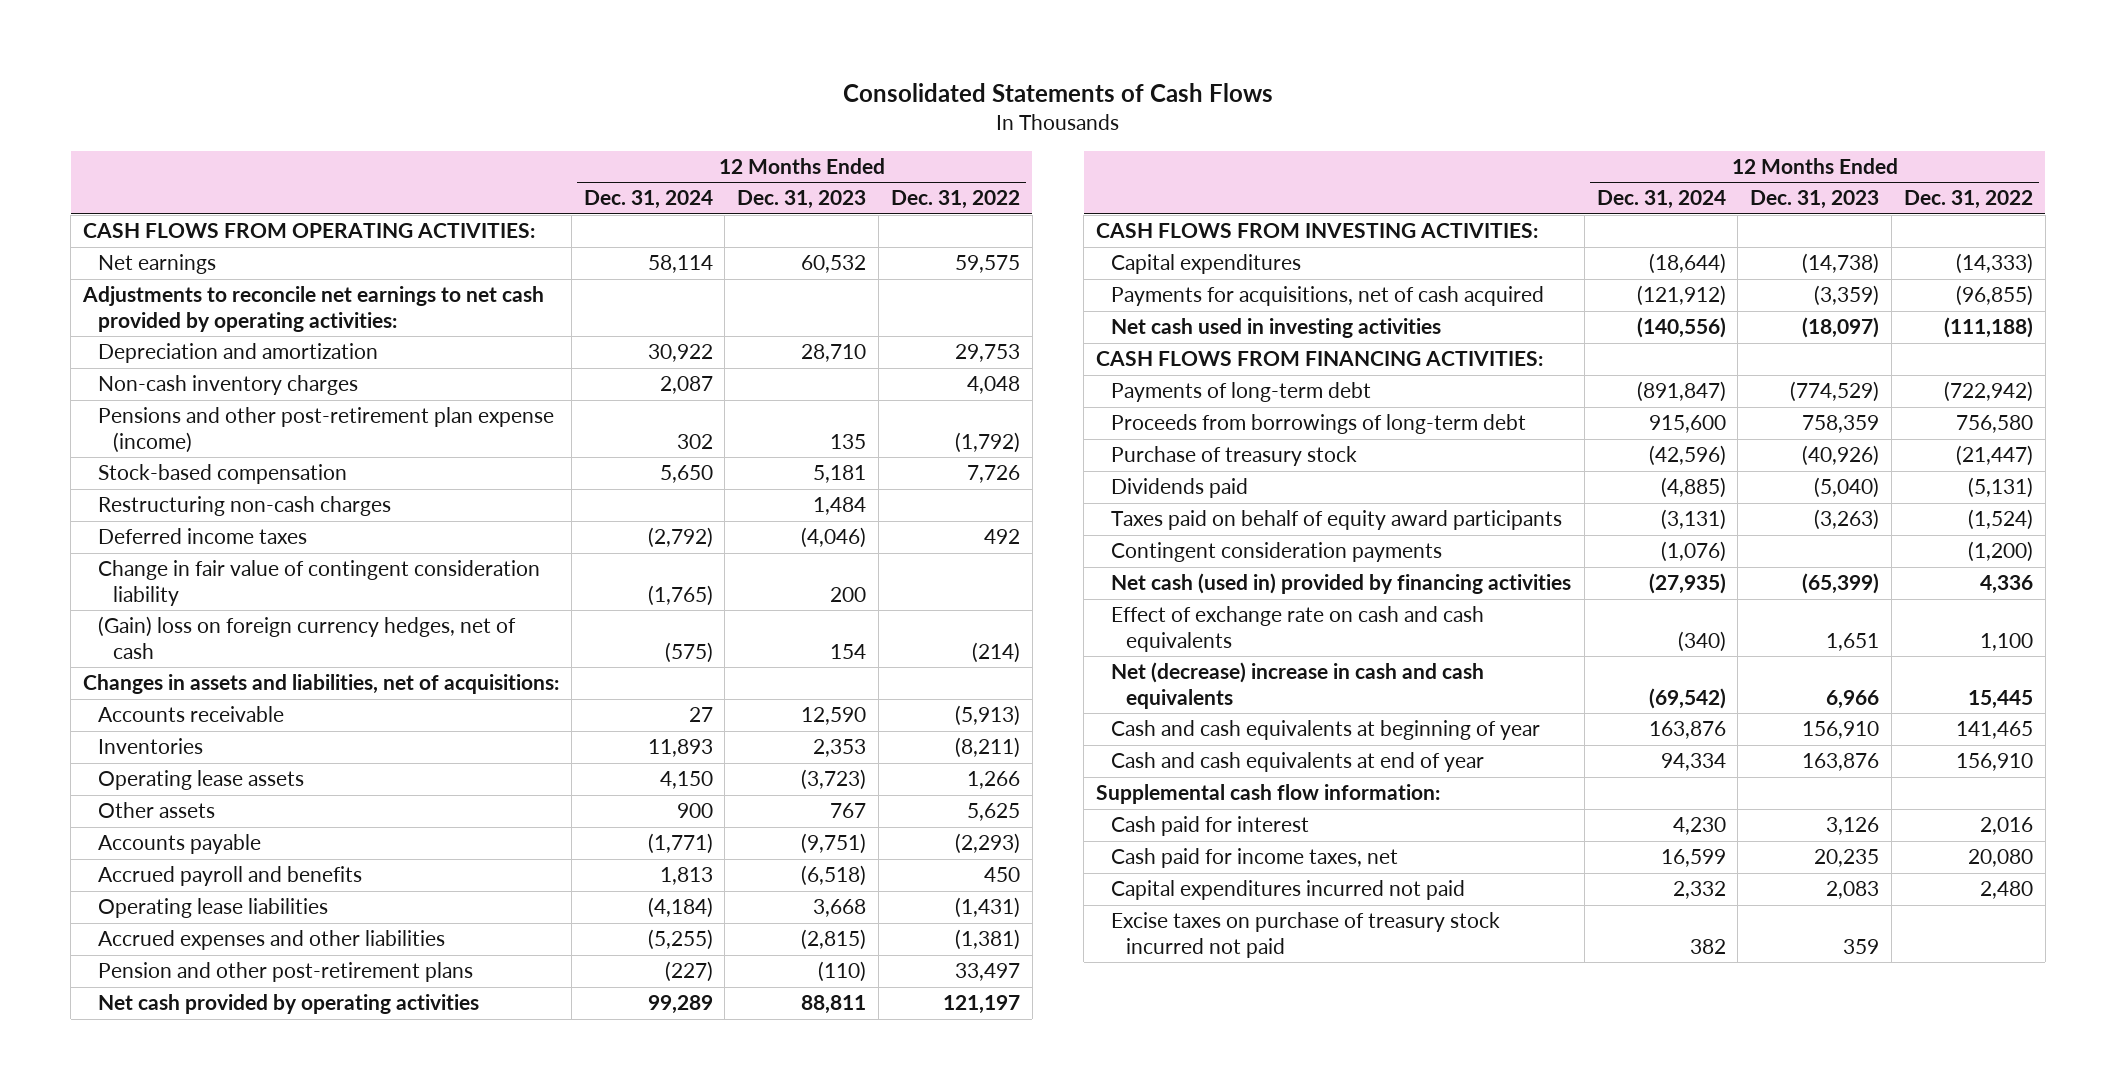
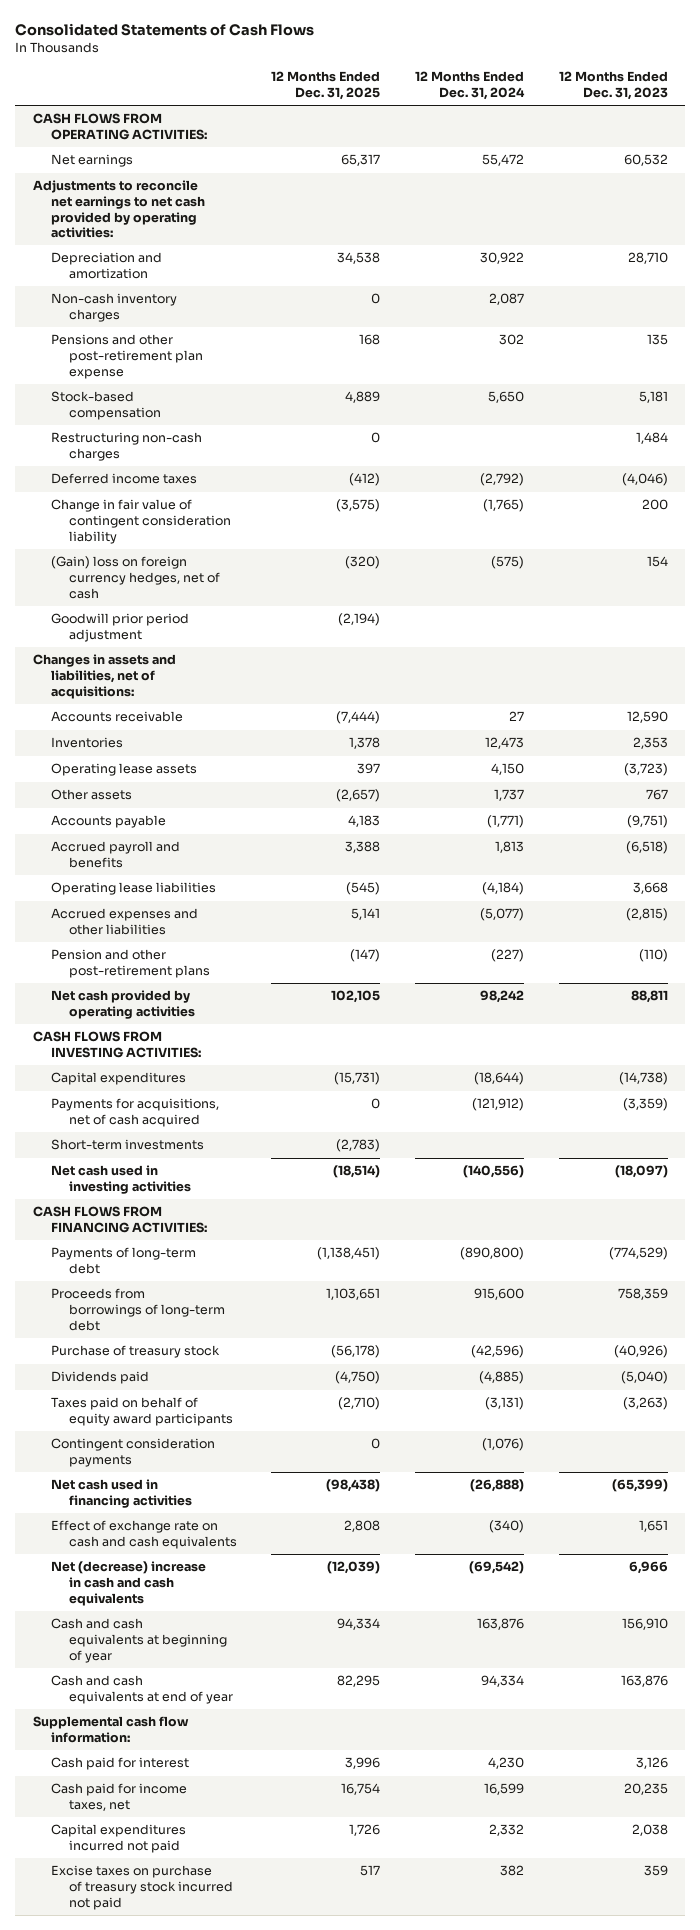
[890,190,1020,210] Dec. 31, 2022 -> none
none -> [271,71,381,101] 12 Months Ended Dec. 31, 2025
[647,255,713,274] 58,114 -> [481,154,524,167] 55,472
[97,407,554,453] Pensions and other post-retirement plan expense (income) -> [50,334,203,379] Pensions and other post-retirement plan expense
none -> [50,613,189,642] Goodwill prior period adjustment
[647,739,713,758] 11,893 -> [484,737,524,750] 12,473
[676,803,713,819] 900 -> [493,789,524,802] 1,737
[647,929,713,951] (5,255) -> [479,908,524,922] (5,077)
[647,995,713,1015] 99,289 -> [479,990,524,1004] 98,242
none -> [50,1139,204,1151] Short-term investments
[1636,381,1726,403] (891,847) -> [459,1247,524,1261] (890,800)
[1110,573,1571,595] Net cash (used in) provided by financing activities -> [50,1479,192,1508] Net cash used in financing activities
[1648,573,1726,595] (27,935) -> [469,1479,524,1493] (26,888)
[1826,881,1880,900] 2,083 -> [631,1824,668,1837] 2,038

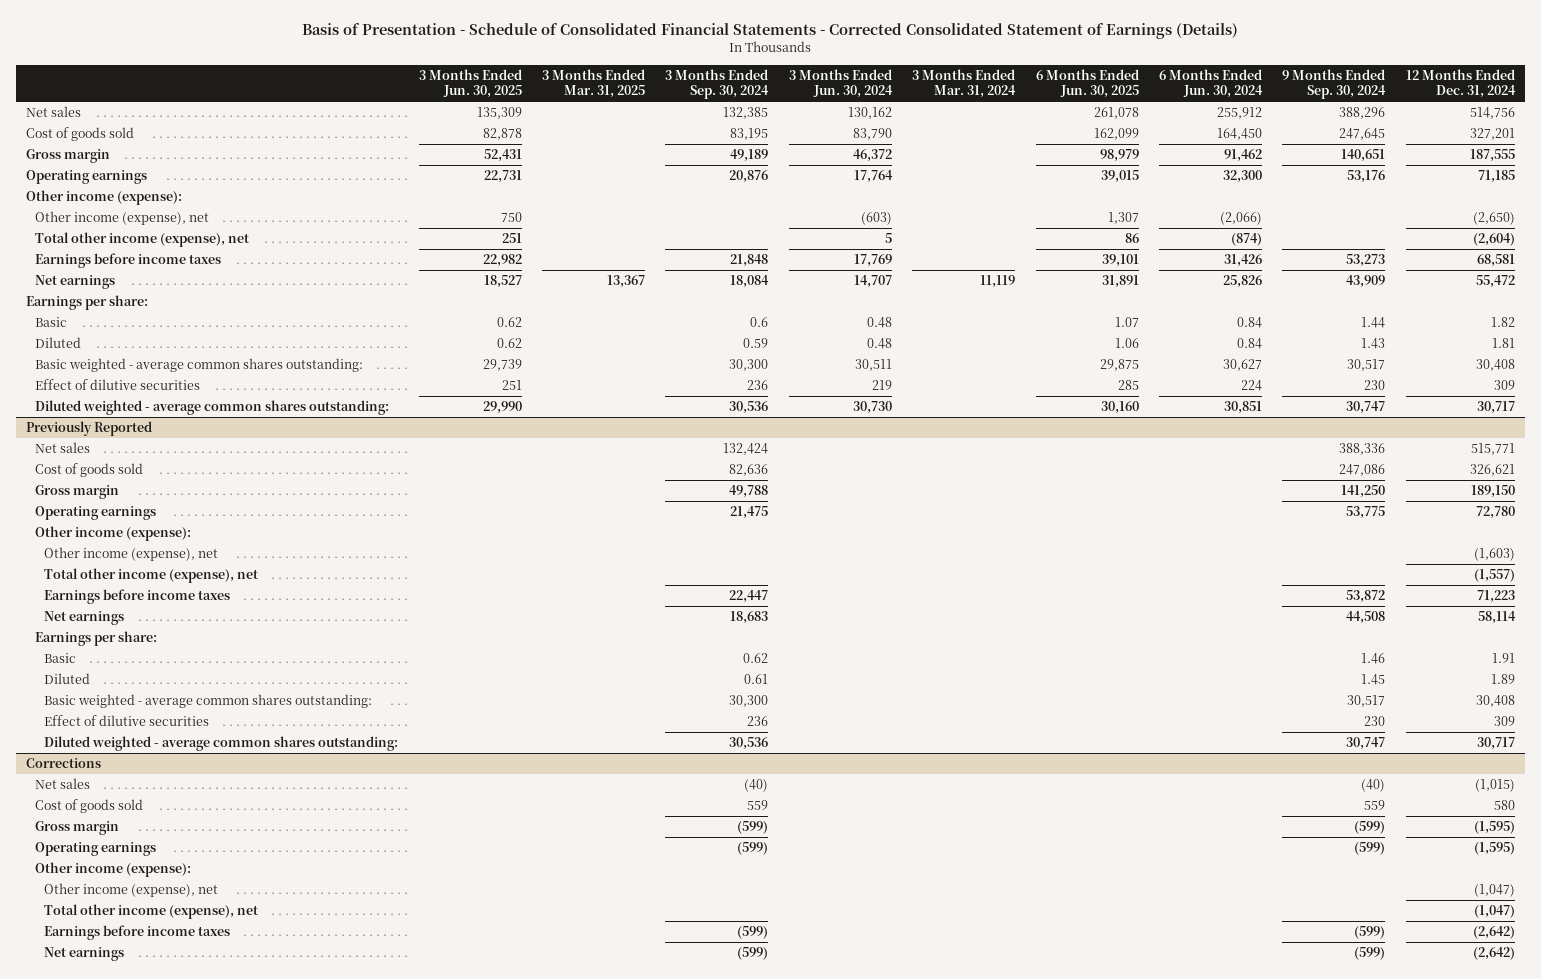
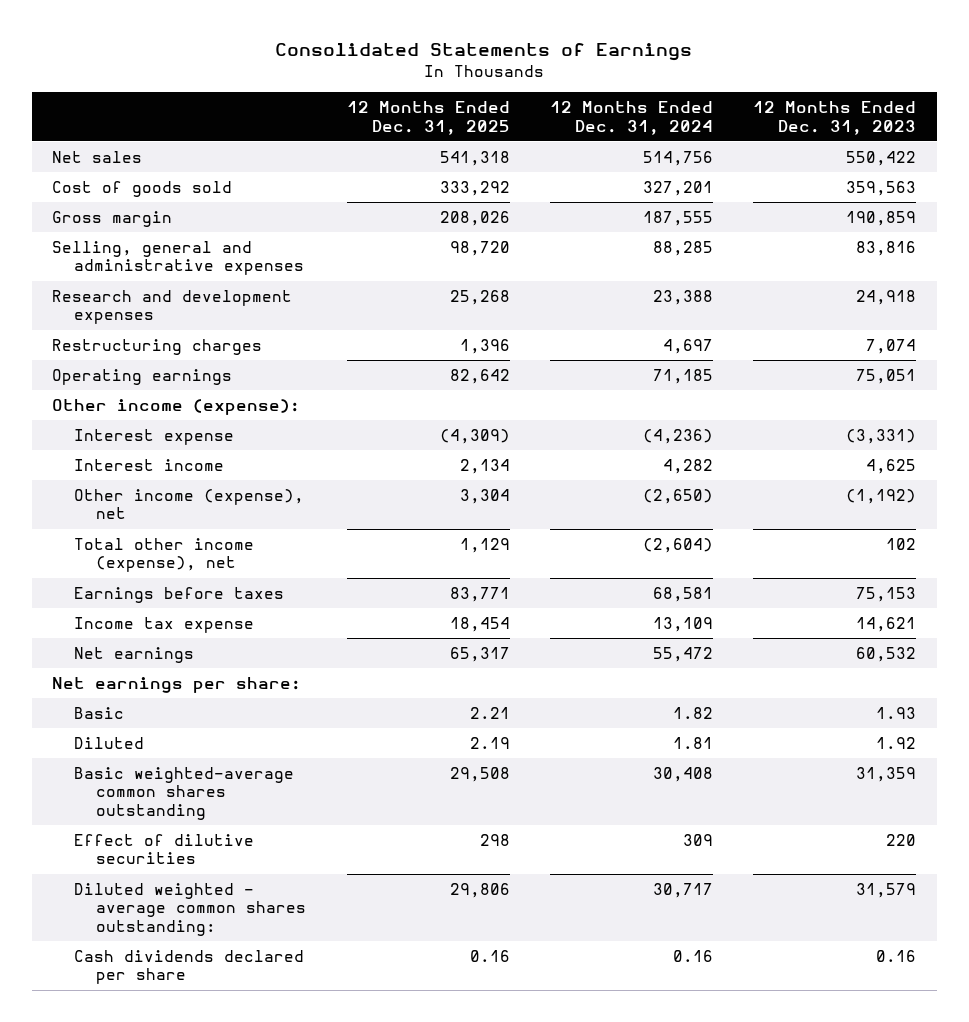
[302,23,1239,40] Basis of Presentation - Schedule of Consolidated Financial Statements - Corrected Consolidated Statement of Earnings (Details) -> [275,43,693,62] Consolidated Statements of Earnings
[418,68,522,99] 3 Months Ended Jun. 30, 2025 -> none
[542,68,646,99] 3 Months Ended Mar. 31, 2025 -> none
[665,68,770,100] 3 Months Ended Sep. 30, 2024 -> none
[788,68,893,99] 3 Months Ended Jun. 30, 2024 -> none
[912,68,1017,99] 3 Months Ended Mar. 31, 2024 -> none
[1035,68,1139,99] 6 Months Ended Jun. 30, 2025 -> none
[1158,68,1263,99] 6 Months Ended Jun. 30, 2024 -> none
[1282,68,1387,100] 9 Months Ended Sep. 30, 2024 -> none
none -> [346,101,510,135] 12 Months Ended Dec. 31, 2025
none -> [753,101,917,135] 12 Months Ended Dec. 31, 2023
none -> [52,240,305,276] Selling, general and administrative expenses
none -> [52,289,293,325] Research and development expenses
none -> [52,338,263,355] Restructuring charges
none -> [74,428,235,445] Interest expense
none -> [74,458,225,471] Interest income
[35,252,222,268] Earnings before income taxes -> [74,586,285,603] Earnings before taxes
none -> [74,616,255,633] Income tax expense
[26,294,149,310] Earnings per share: -> [52,676,302,693] Net earnings per share:
[35,378,201,390] Effect of dilutive securities -> none
[35,399,390,415] Diluted weighted - average common shares outstanding: -> none
[26,420,153,436] Previously Reported -> none
[35,441,91,453] Net sales -> none
[35,462,144,477] Cost of goods sold -> none
[35,484,120,499] Gross margin -> none
[35,505,157,520] Operating earnings -> none
[35,525,192,541] Other income (expense): -> none
[44,546,219,561] Other income (expense), net -> none
[44,567,259,583] Total other income (expense), net -> none
[44,588,231,604] Earnings before income taxes -> none
[44,610,125,625] Net earnings -> none
[35,630,158,646] Earnings per share: -> none
[44,652,77,663] Basic -> none
[44,672,91,684] Diluted -> none
[44,693,373,708] Basic weighted - average common shares outstanding: -> none
[35,357,364,372] Basic weighted - average common shares outstanding: -> [74,766,295,820] Basic weighted-average common shares outstanding
[26,757,102,768] Corrections -> none
[35,777,91,789] Net sales -> none
[35,798,144,813] Cost of goods sold -> none
[35,820,120,835] Gross margin -> none
[35,841,157,856] Operating earnings -> none
[35,861,192,877] Other income (expense): -> none
[44,882,219,897] Other income (expense), net -> none
[44,903,259,919] Total other income (expense), net -> none
[44,924,231,940] Earnings before income taxes -> none
[44,946,125,961] Net earnings -> none
none -> [74,949,305,985] Cash dividends declared per share

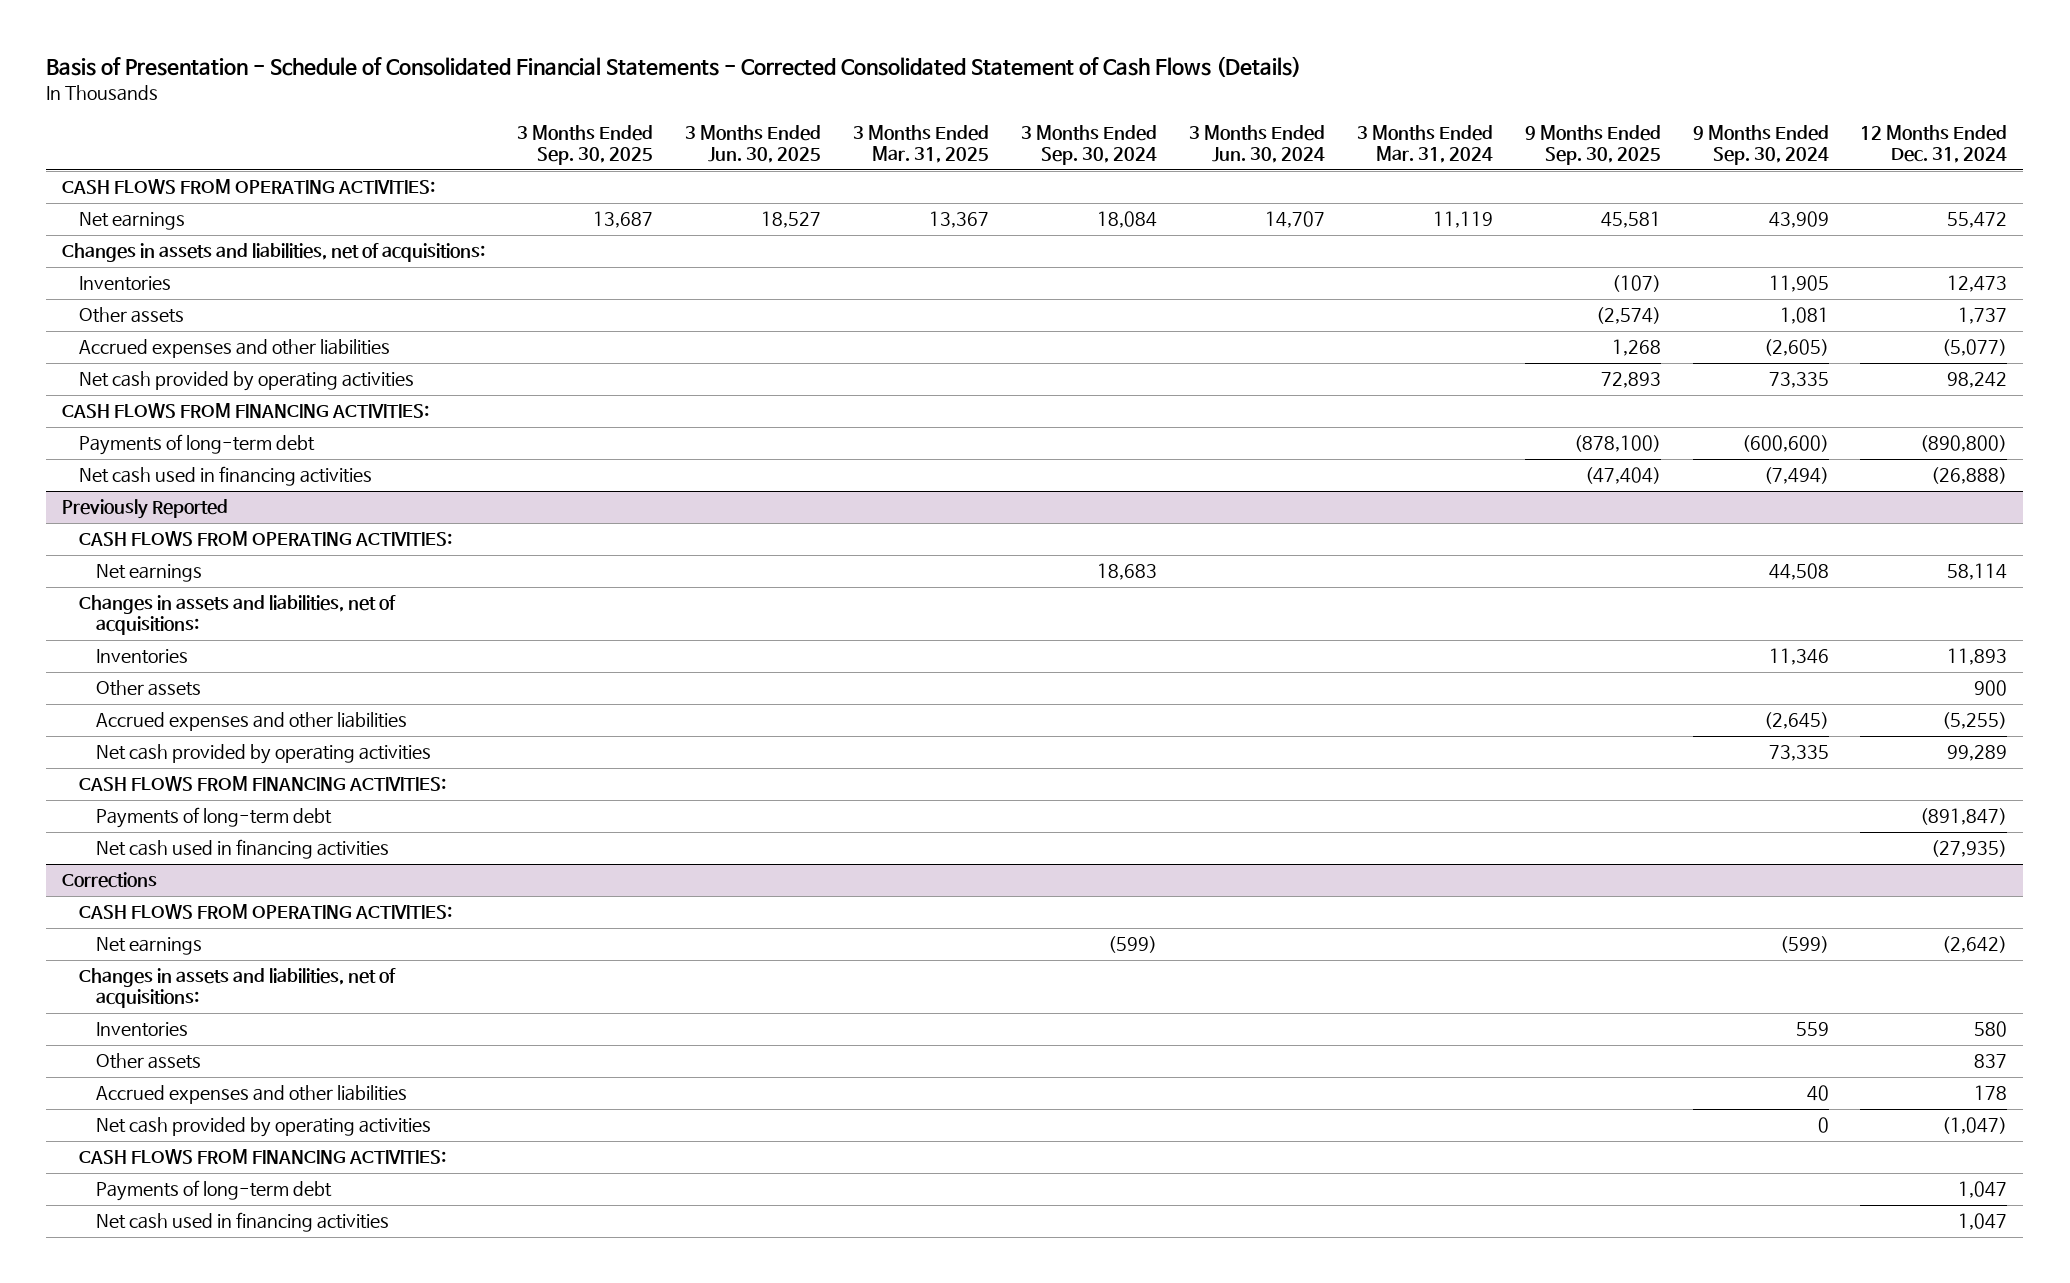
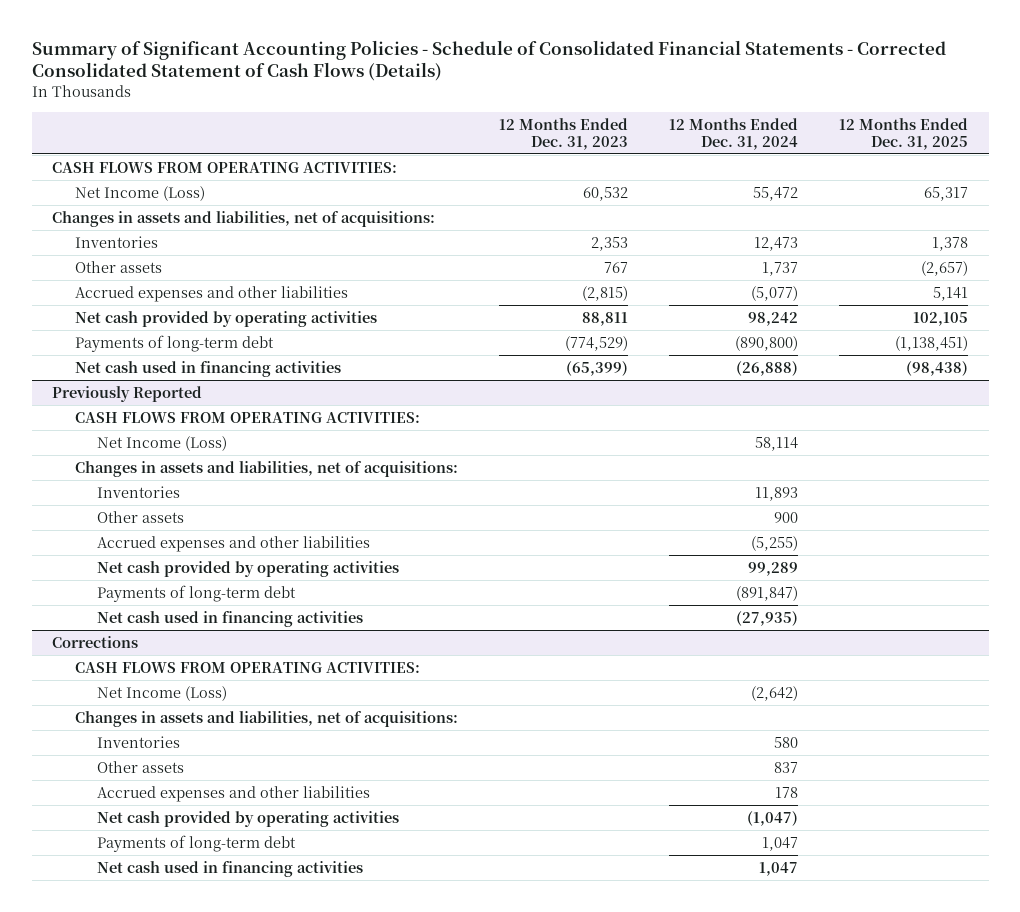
[46,56,1302,78] Basis of Presentation - Schedule of Consolidated Financial Statements - Corrected Consolidated Statement of Cash Flows (Details) -> [31,39,946,82] Summary of Significant Accounting Policies - Schedule of Consolidated Financial Statements - Corrected Consolidated Statement of Cash Flows (Details)
[517,125,654,166] 3 Months Ended Sep. 30, 2025 -> none
[684,125,821,164] 3 Months Ended Jun. 30, 2025 -> none
[852,125,989,164] 3 Months Ended Mar. 31, 2025 -> none
[1020,125,1157,166] 3 Months Ended Sep. 30, 2024 -> none
[1188,125,1325,164] 3 Months Ended Jun. 30, 2024 -> none
[1356,125,1493,164] 3 Months Ended Mar. 31, 2024 -> none
[1524,125,1661,166] 9 Months Ended Sep. 30, 2025 -> none
[1692,125,1829,166] 9 Months Ended Sep. 30, 2024 -> none
none -> [498,117,628,150] 12 Months Ended Dec. 31, 2023
none -> [839,117,969,150] 12 Months Ended Dec. 31, 2025
[78,212,185,231] Net earnings -> [74,185,205,201] Net Income (Loss)
[62,403,430,419] CASH FLOWS FROM FINANCING ACTIVITIES: -> none
[95,564,202,583] Net earnings -> [97,435,228,451] Net Income (Loss)
[78,776,446,792] CASH FLOWS FROM FINANCING ACTIVITIES: -> none
[95,937,202,956] Net earnings -> [97,685,228,701] Net Income (Loss)
[78,1149,446,1165] CASH FLOWS FROM FINANCING ACTIVITIES: -> none

